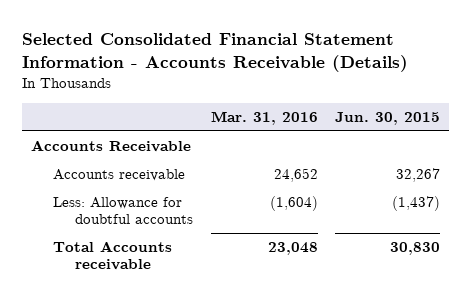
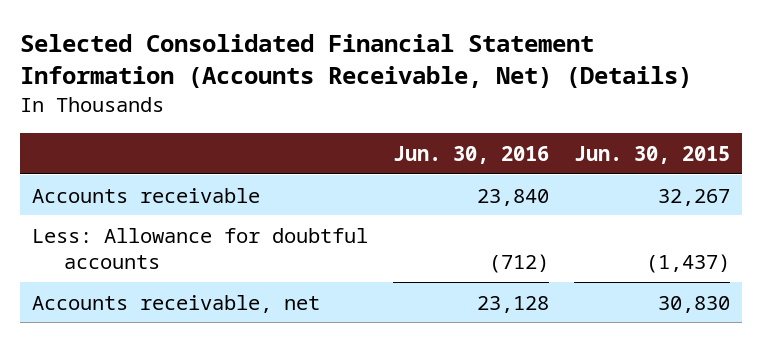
[22,33,409,72] Selected Consolidated Financial Statement Information - Accounts Receivable (Details) -> [20,34,693,89] Selected Consolidated Financial Statement Information (Accounts Receivable, Net) (Details)
[210,110,318,125] Mar. 31, 2016 -> none
none -> [392,145,549,164] Jun. 30, 2016
[30,140,191,153] Accounts Receivable -> none
[53,241,173,271] Total Accounts receivable -> [32,294,321,313] Accounts receivable, net

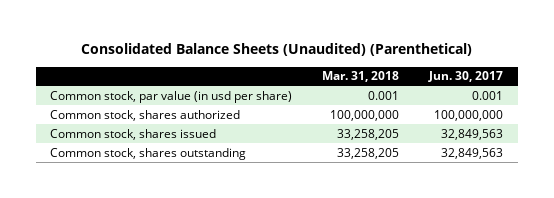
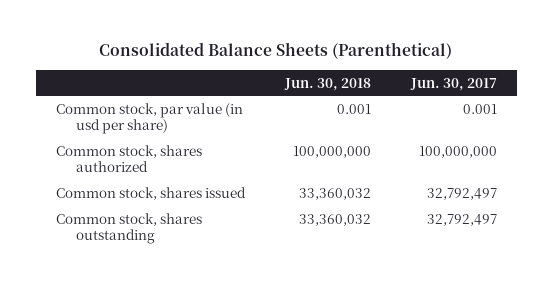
[80,43,472,57] Consolidated Balance Sheets (Unaudited) (Parenthetical) -> [99,42,453,60] Consolidated Balance Sheets (Parenthetical)
[322,71,400,83] Mar. 31, 2018 -> none
none -> [283,77,371,91] Jun. 30, 2018
[441,128,504,140] 32,849,563 -> [426,187,497,200] 32,792,497
[441,147,504,159] 32,849,563 -> [426,213,497,226] 32,792,497

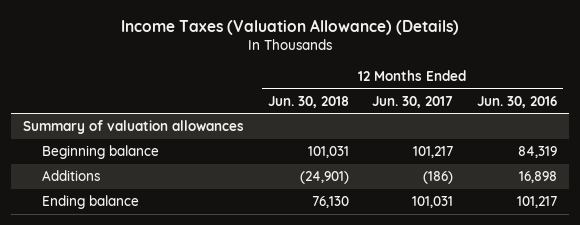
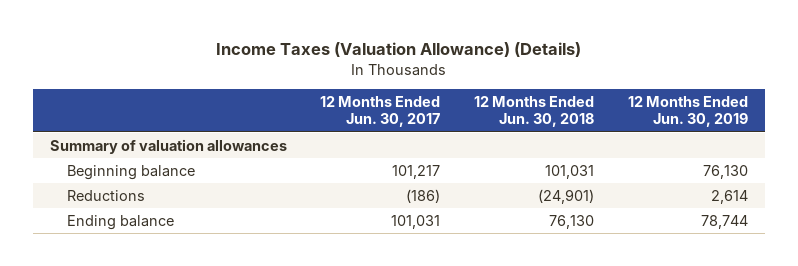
[476,95,557,108] Jun. 30, 2016 -> none
none -> [627,95,748,128] 12 Months Ended Jun. 30, 2019
[41,170,100,182] Additions -> [66,189,145,201] Reductions

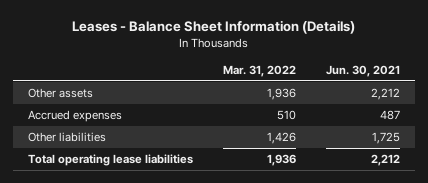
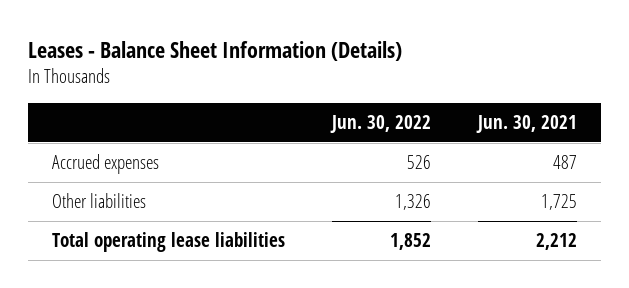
[223,64,297,77] Mar. 31, 2022 -> none
none -> [329,114,431,133] Jun. 30, 2022
[28,88,94,99] Other assets -> none

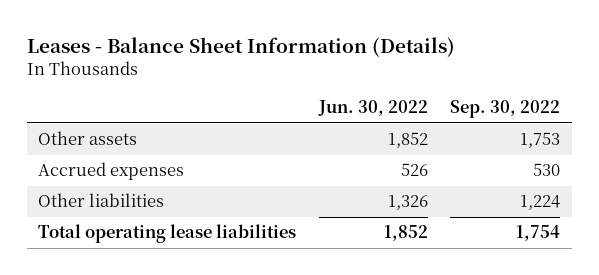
[476,114,578,133] Jun. 30, 2021 -> none
none -> [450,100,561,119] Sep. 30, 2022
none -> [38,131,138,146] Other assets

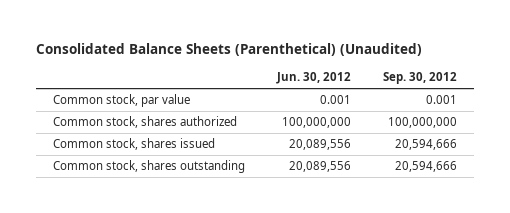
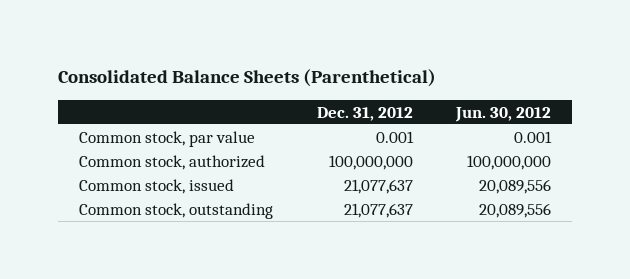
[36,43,423,57] Consolidated Balance Sheets (Parenthetical) (Unaudited) -> [57,69,436,88] Consolidated Balance Sheets (Parenthetical)
[383,72,458,85] Sep. 30, 2012 -> none
none -> [316,106,413,121] Dec. 31, 2012
[52,116,237,129] Common stock, shares authorized -> [79,154,266,170] Common stock, authorized
[52,138,215,151] Common stock, shares issued -> [79,178,235,194] Common stock, issued
[52,160,245,174] Common stock, shares outstanding -> [79,202,274,219] Common stock, outstanding

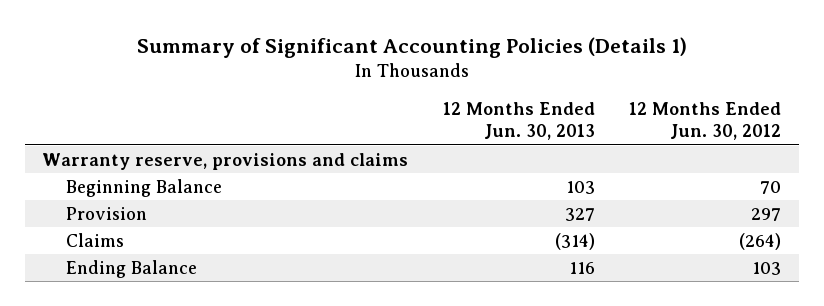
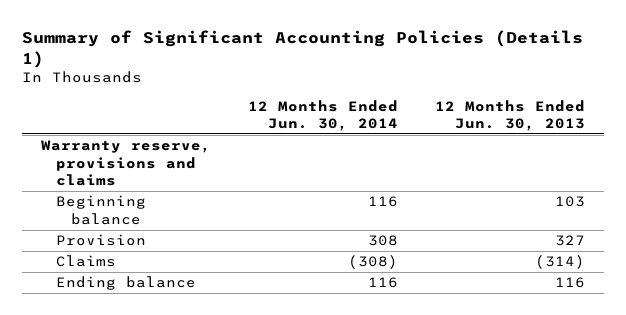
[629,102,782,141] 12 Months Ended Jun. 30, 2012 -> none
none -> [247,99,398,131] 12 Months Ended Jun. 30, 2014
[65,178,222,197] Beginning Balance -> [55,195,146,225] Beginning balance
[65,259,197,278] Ending Balance -> [55,276,196,291] Ending balance

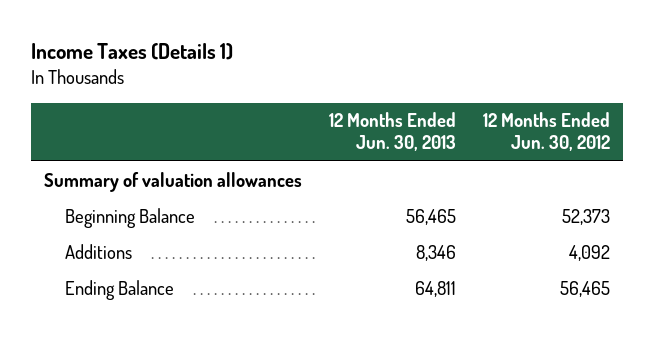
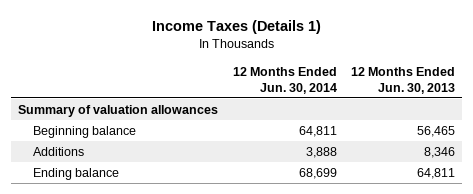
[482,112,610,152] 12 Months Ended Jun. 30, 2012 -> none
none -> [232,66,337,94] 12 Months Ended Jun. 30, 2014
[64,207,195,228] Beginning Balance -> [33,125,137,138] Beginning balance
[64,279,174,300] Ending Balance -> [33,167,120,180] Ending balance

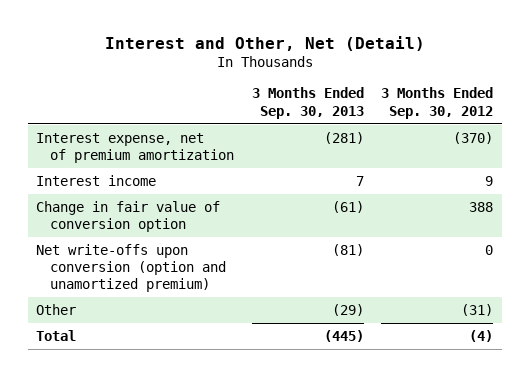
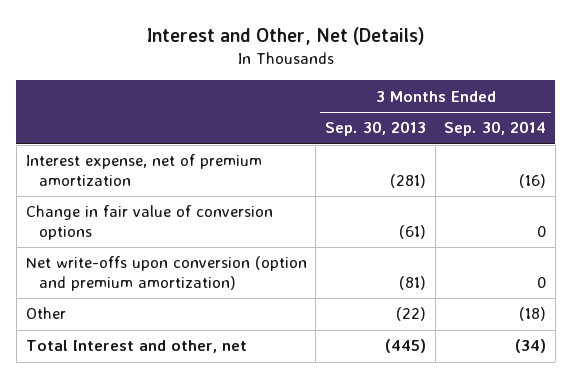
[104,35,425,51] Interest and Other, Net (Detail) -> [146,26,425,45] Interest and Other, Net (Details)
[380,87,493,119] 3 Months Ended Sep. 30, 2012 -> none
none -> [444,121,547,137] Sep. 30, 2014
[36,174,157,186] Interest income -> none
[36,200,221,233] Change in fair value of conversion option -> [25,205,273,240] Change in fair value of conversion options
[36,243,227,293] Net write-offs upon conversion (option and unamortized premium) -> [25,256,307,291] Net write-offs upon conversion (option and premium amortization)
[331,303,364,316] (29) -> [395,307,426,322] (22)
[36,329,77,341] Total -> [25,340,247,354] Total Interest and other, net

